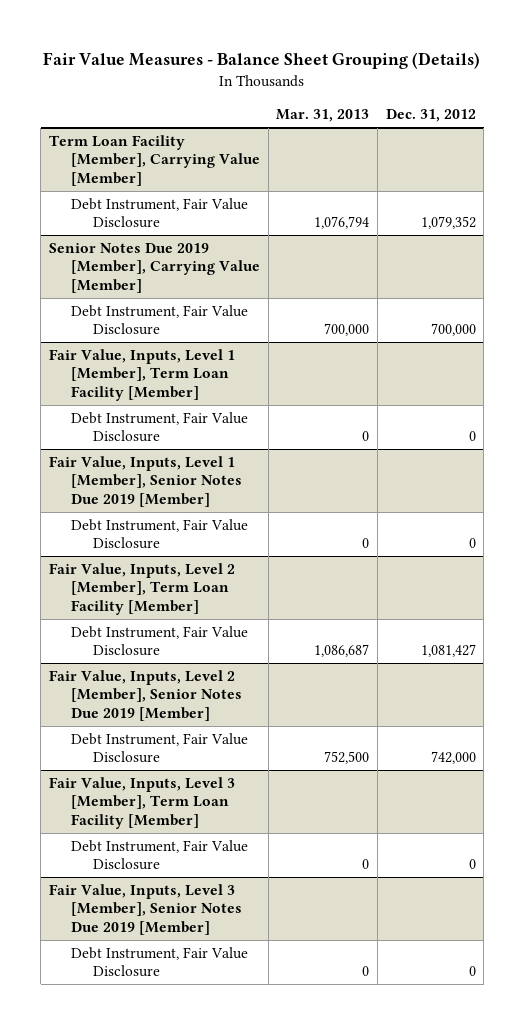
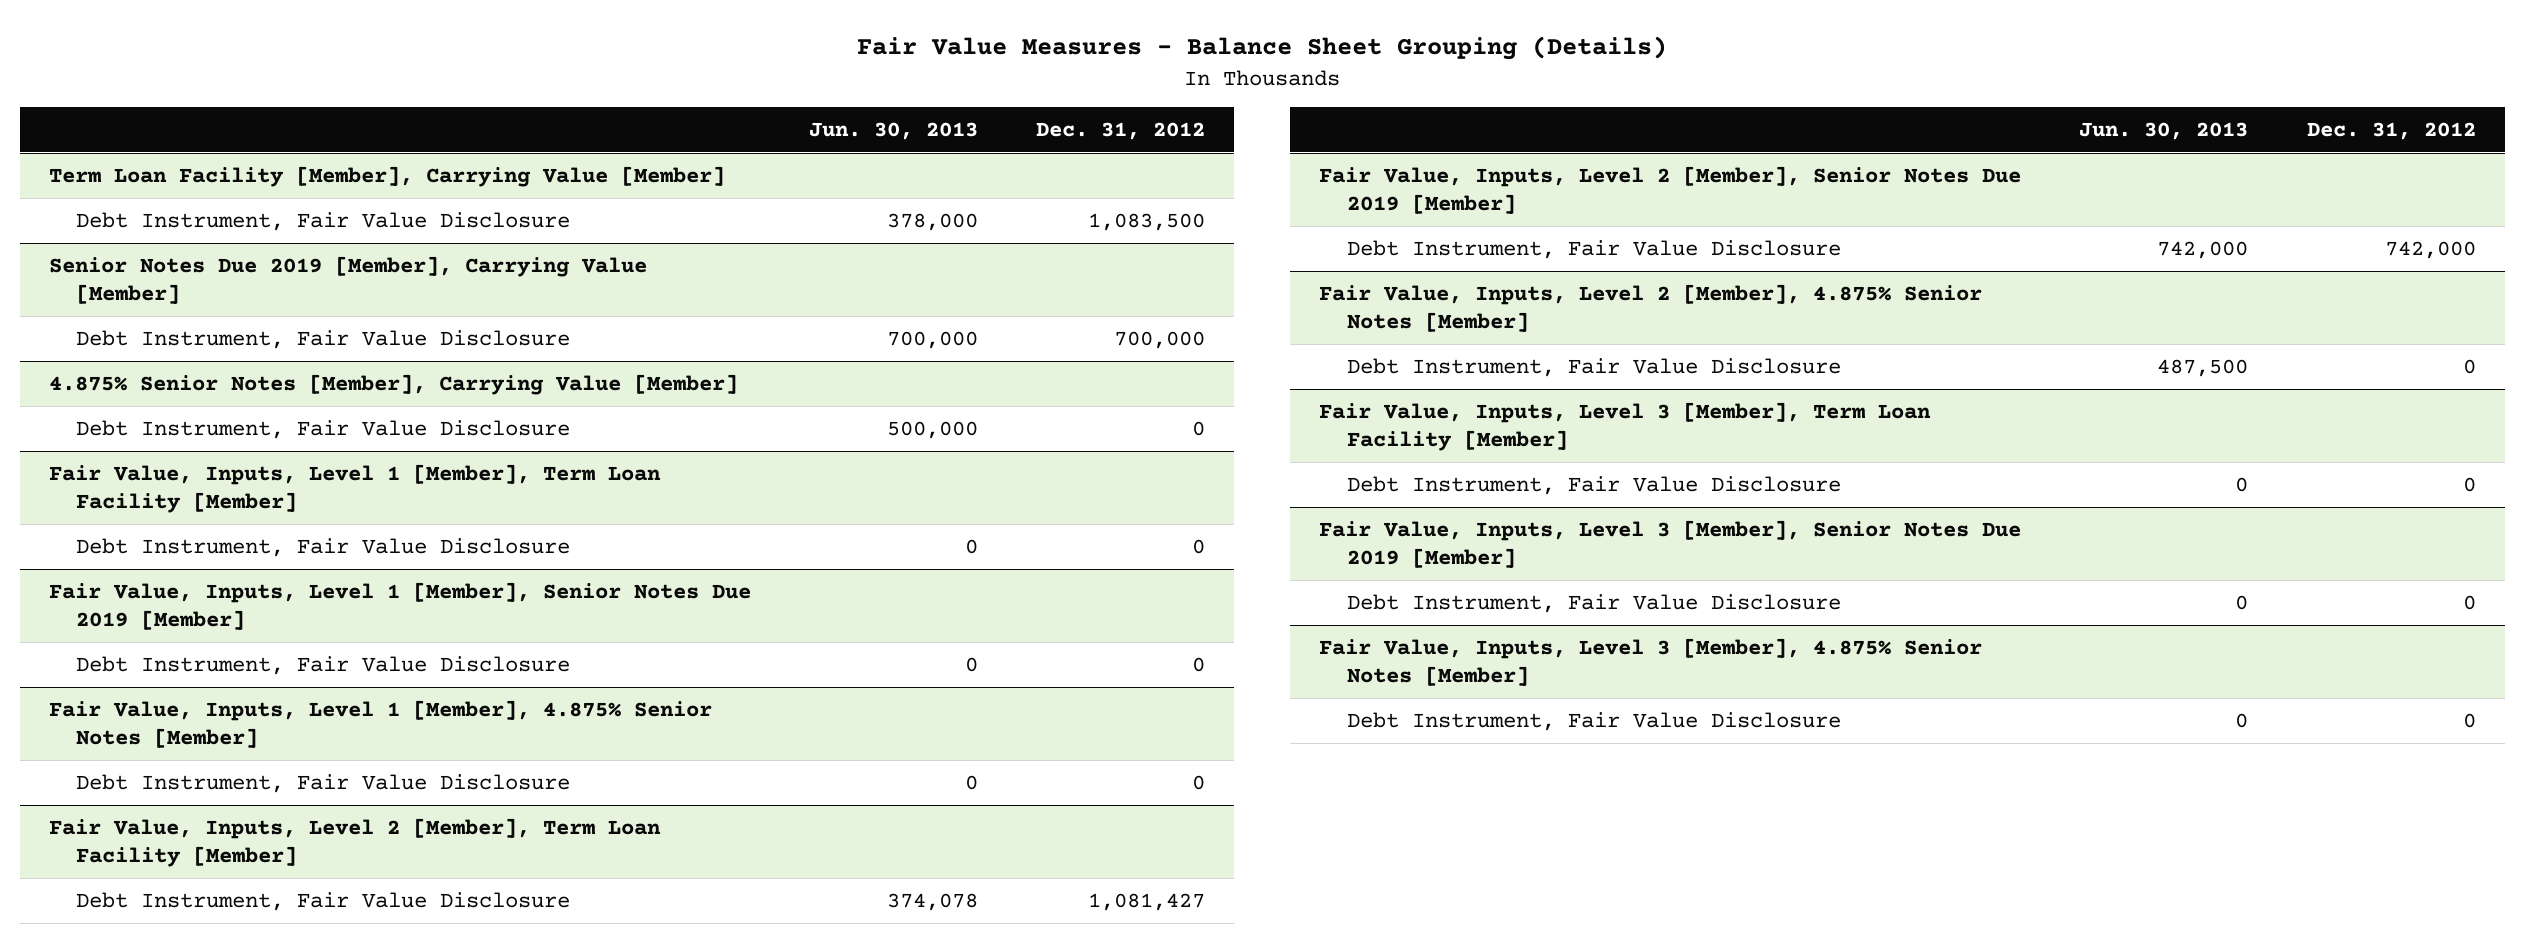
[276,109,370,123] Mar. 31, 2013 -> none
none -> [809,121,979,140] Jun. 30, 2013
[420,216,476,230] 1,079,352 -> [1088,212,1206,231] 1,083,500
none -> [48,373,738,395] 4.875% Senior Notes [Member], Carrying Value [Member]
none -> [76,419,571,439] Debt Instrument, Fair Value Disclosure
none -> [48,699,712,748] Fair Value, Inputs, Level 1 [Member], 4.875% Senior Notes [Member]
none -> [76,773,571,793] Debt Instrument, Fair Value Disclosure
none -> [1319,283,1983,332] Fair Value, Inputs, Level 2 [Member], 4.875% Senior Notes [Member]
none -> [1346,357,1841,377] Debt Instrument, Fair Value Disclosure
none -> [1319,637,1983,686] Fair Value, Inputs, Level 3 [Member], 4.875% Senior Notes [Member]
none -> [1346,711,1841,731] Debt Instrument, Fair Value Disclosure

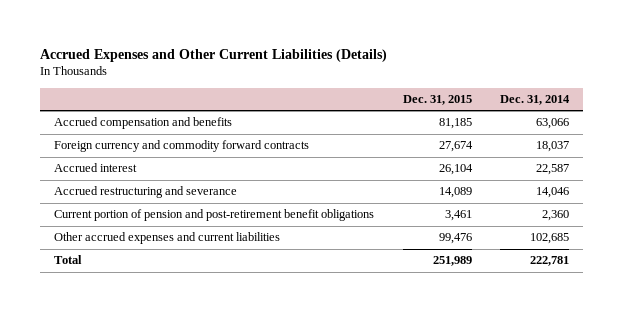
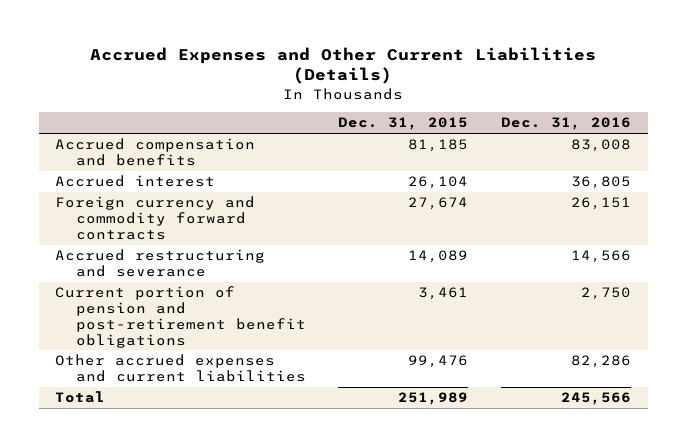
[500,95,571,106] Dec. 31, 2014 -> none
none -> [501,117,632,131] Dec. 31, 2016
[53,140,309,153] Foreign currency and commodity forward contracts -> [55,196,256,240] Foreign currency and commodity forward contracts

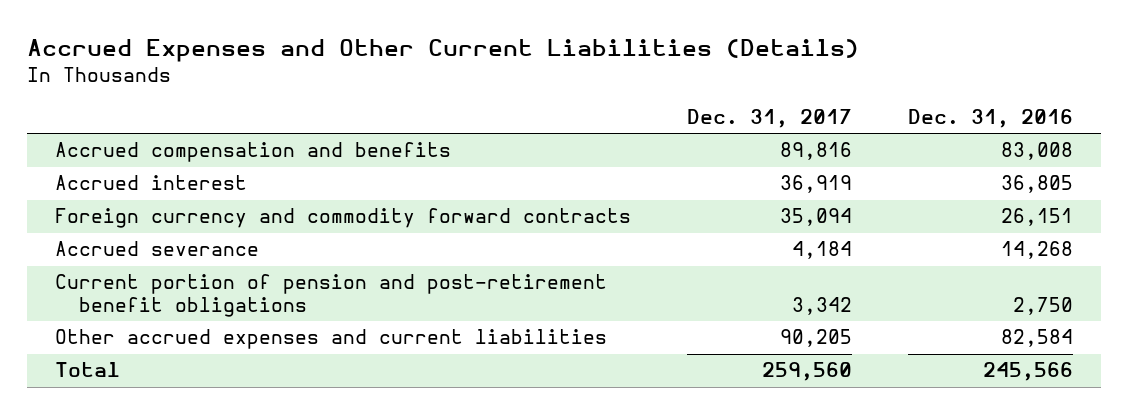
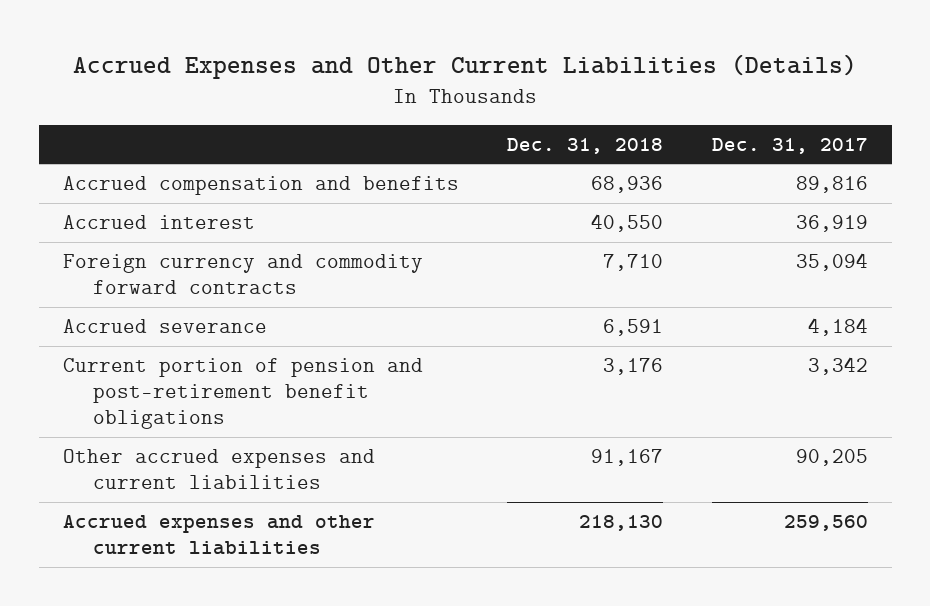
[908,109,1074,129] Dec. 31, 2016 -> none
none -> [507,137,664,154] Dec. 31, 2018
[55,362,121,378] Total -> [62,515,375,556] Accrued expenses and other current liabilities

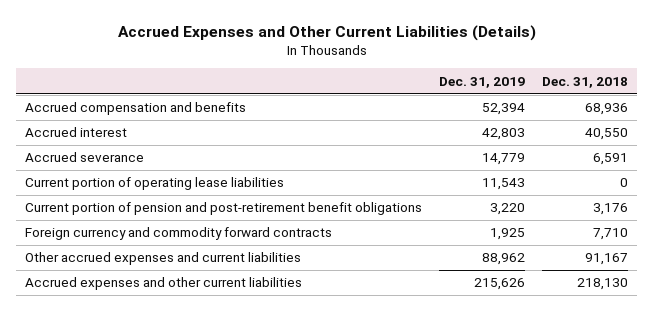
[711,137,868,154] Dec. 31, 2017 -> none
none -> [439,76,526,88] Dec. 31, 2019
none -> [24,177,284,191] Current portion of operating lease liabilities
[62,254,423,295] Foreign currency and commodity forward contracts -> [24,227,332,241] Foreign currency and commodity forward contracts

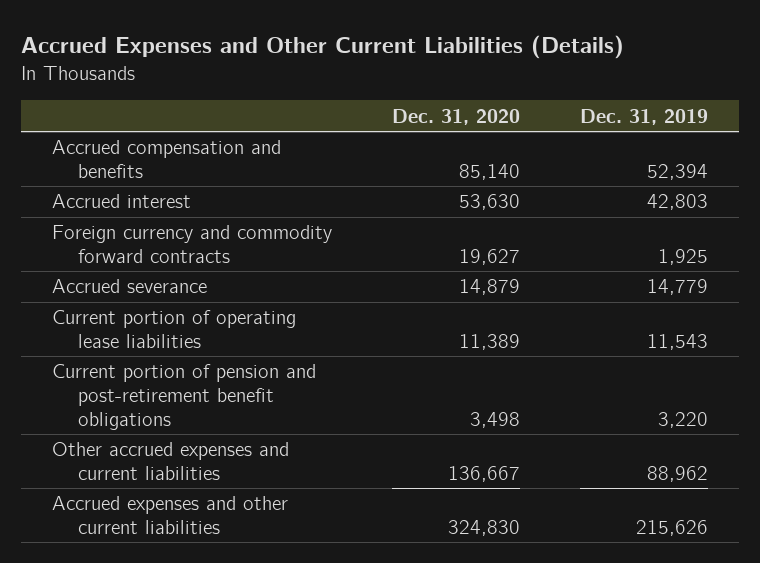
[542,76,629,88] Dec. 31, 2018 -> none
none -> [392,108,521,125] Dec. 31, 2020
[24,227,332,241] Foreign currency and commodity forward contracts -> [51,225,332,263] Foreign currency and commodity forward contracts

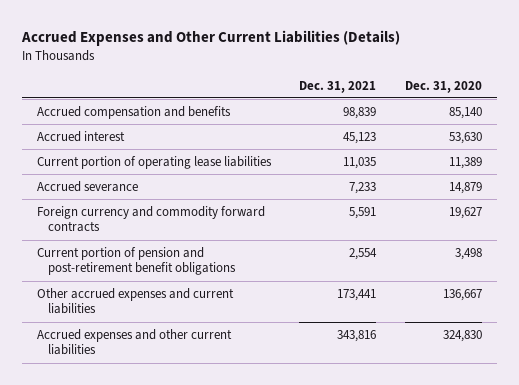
[580,108,709,125] Dec. 31, 2019 -> none
none -> [299,80,377,93] Dec. 31, 2021
[51,279,207,294] Accrued severance -> [36,180,138,192] Accrued severance
[51,225,332,263] Foreign currency and commodity forward contracts -> [36,205,265,233] Foreign currency and commodity forward contracts

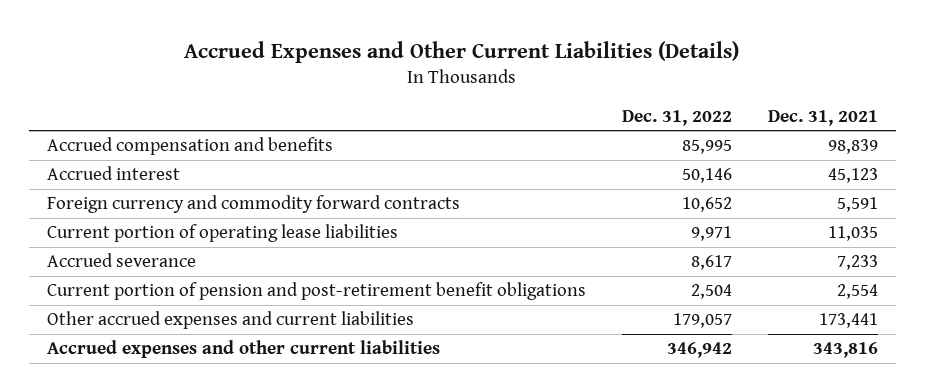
[405,80,483,93] Dec. 31, 2020 -> none
none -> [621,109,732,126] Dec. 31, 2022
[36,205,265,233] Foreign currency and commodity forward contracts -> [47,195,461,214] Foreign currency and commodity forward contracts

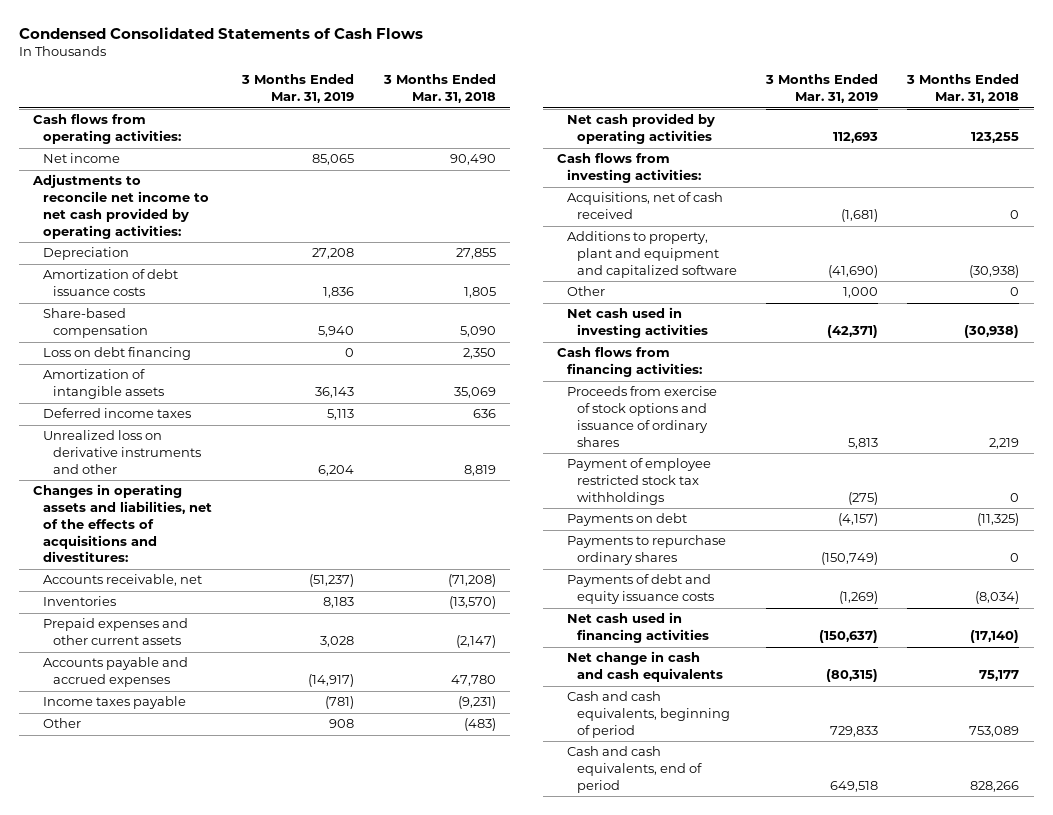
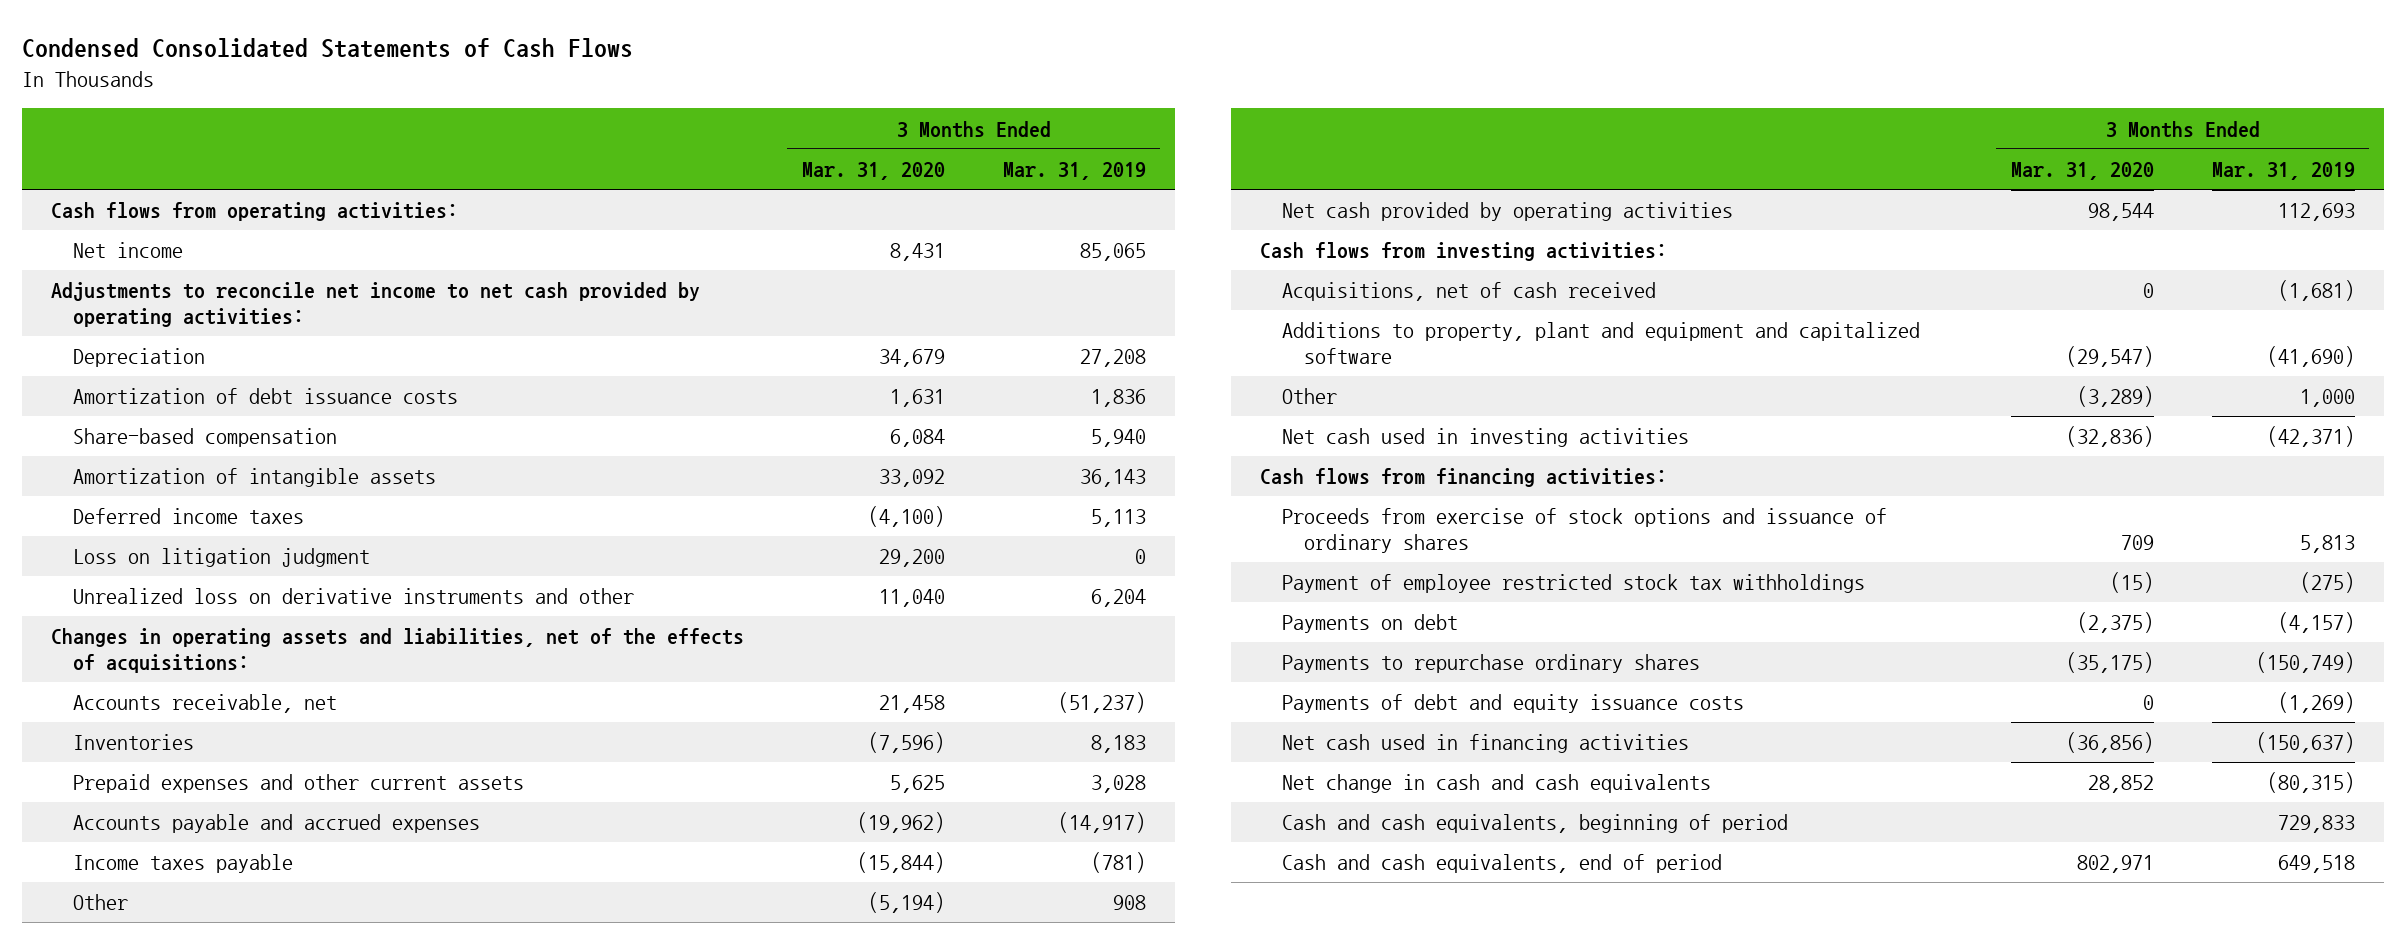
[382,74,496,104] 3 Months Ended Mar. 31, 2018 -> none
none -> [801,162,945,181] Mar. 31, 2020
[43,347,192,361] Loss on debt financing -> none
none -> [72,548,370,568] Loss on litigation judgment
[33,484,213,563] Changes in operating assets and liabilities, net of the effects of acquisitions and divestitures: -> [50,628,744,674] Changes in operating assets and liabilities, net of the effects of acquisitions:

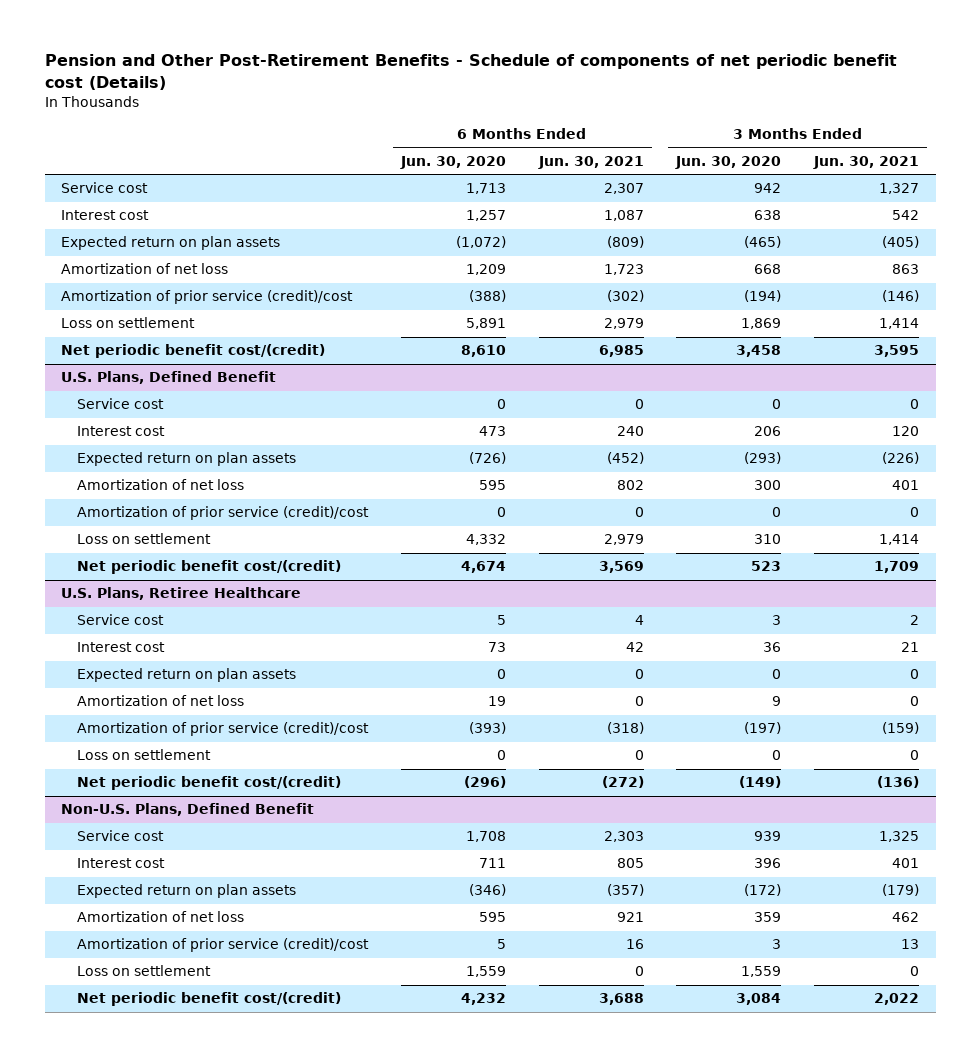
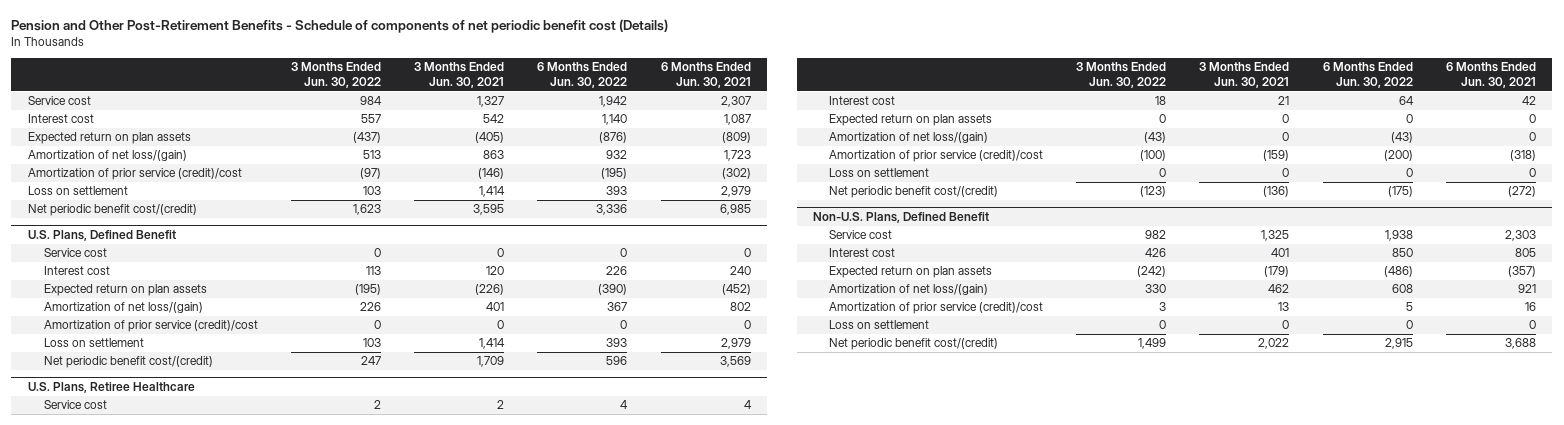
[399,155,506,169] Jun. 30, 2020 -> none
[675,155,782,169] Jun. 30, 2020 -> none
none -> [290,62,381,89] 3 Months Ended Jun. 30, 2022
none -> [537,62,628,89] 6 Months Ended Jun. 30, 2022
[61,263,229,275] Amortization of net loss -> [28,150,188,162] Amortization of net loss/(gain)
[77,479,245,491] Amortization of net loss -> [43,302,203,314] Amortization of net loss/(gain)
[77,695,245,707] Amortization of net loss -> [829,132,989,144] Amortization of net loss/(gain)
[77,911,245,923] Amortization of net loss -> [829,284,989,296] Amortization of net loss/(gain)

